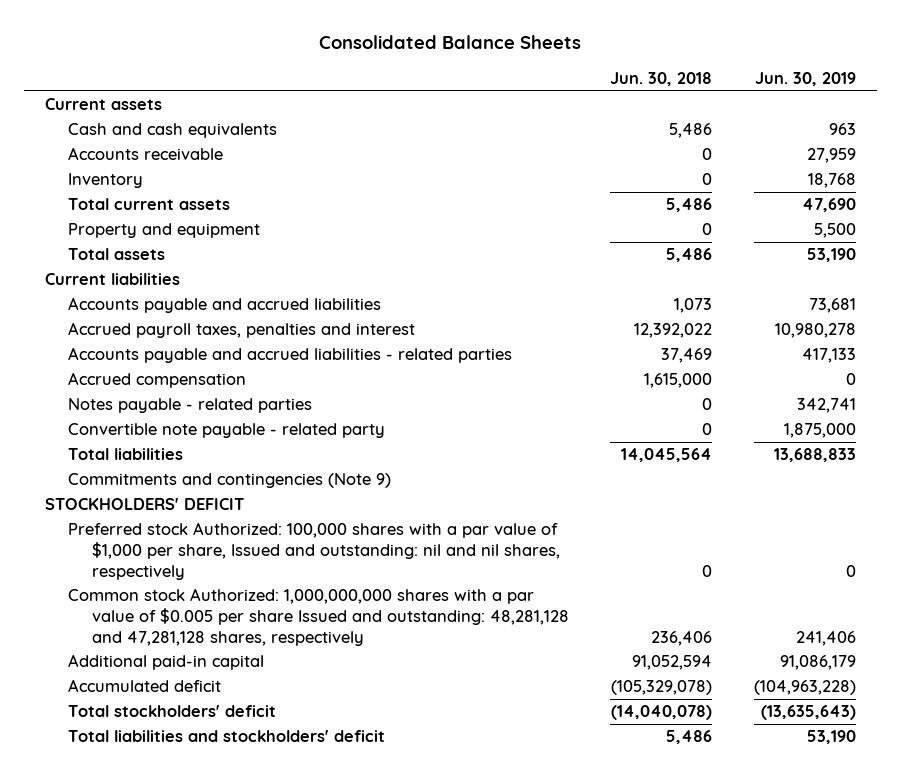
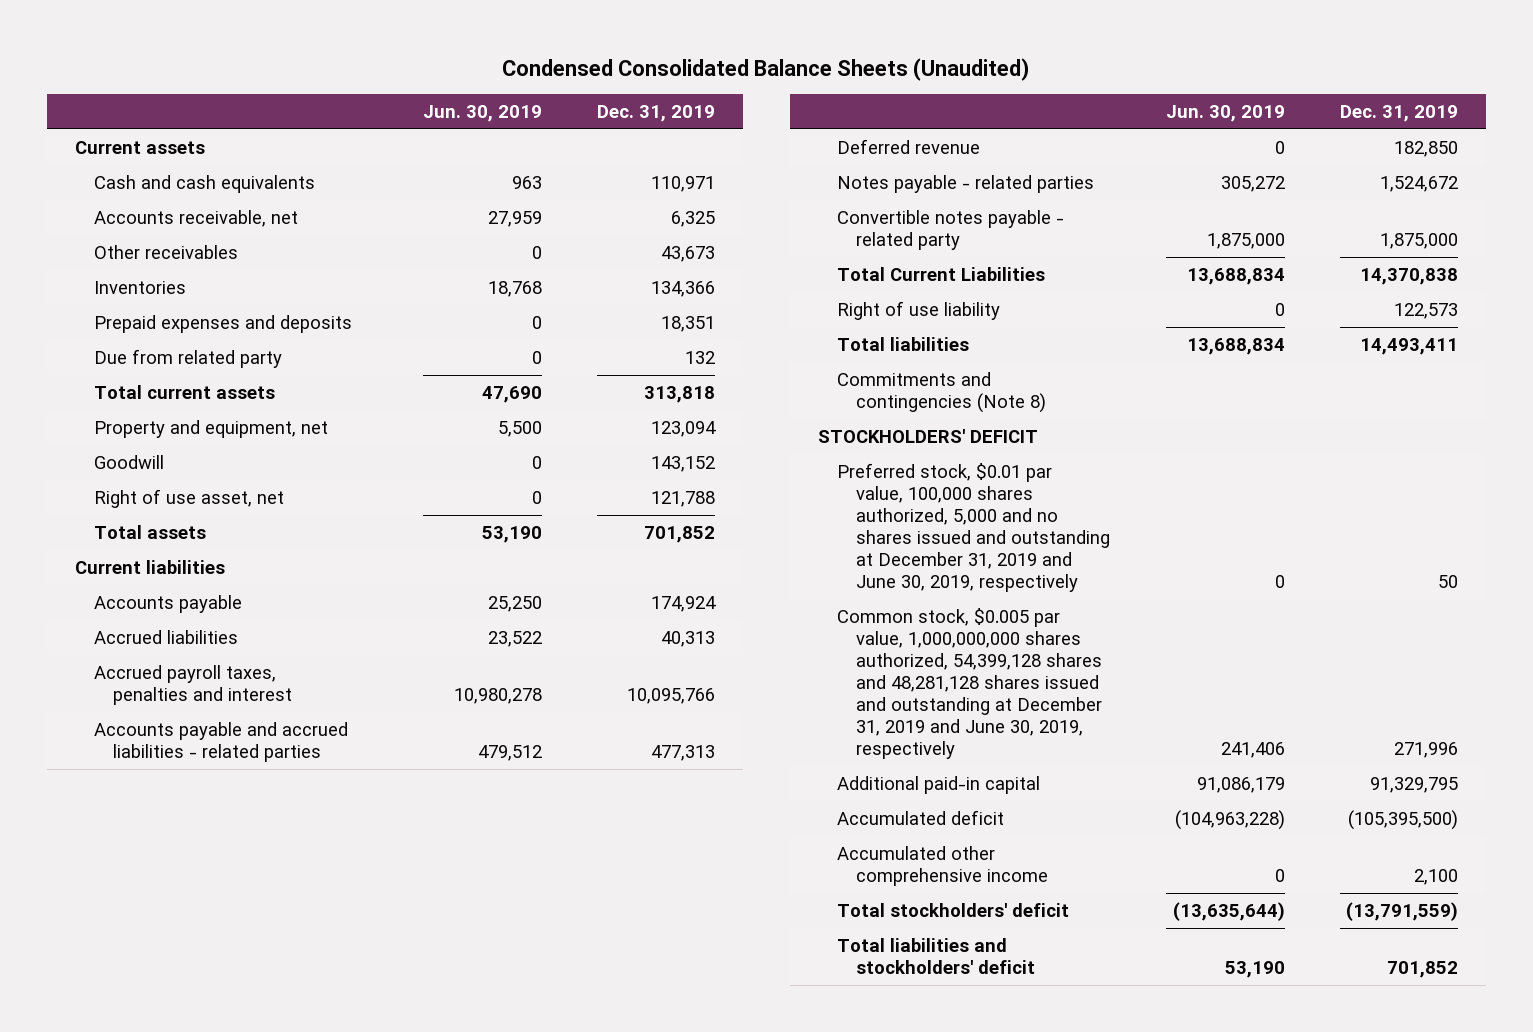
[319,35,582,50] Consolidated Balance Sheets -> [502,57,1030,81] Condensed Consolidated Balance Sheets (Unaudited)
[610,72,713,87] Jun. 30, 2018 -> none
none -> [597,105,716,123] Dec. 31, 2019
[68,147,224,161] Accounts receivable -> [93,209,298,227] Accounts receivable, net
none -> [93,244,238,259] Other receivables
[68,173,144,189] Inventory -> [93,280,186,294] Inventories
none -> [93,314,352,333] Prepaid expenses and deposits
none -> [93,348,282,368] Due from related party
[68,223,261,239] Property and equipment -> [93,419,328,438] Property and equipment, net
none -> [93,454,164,469] Goodwill
none -> [93,488,284,508] Right of use asset, net
[68,297,382,314] Accounts payable and accrued liabilities -> none
none -> [93,594,242,613] Accounts payable
none -> [93,629,238,644] Accrued liabilities
[68,372,247,389] Accrued compensation -> none
[801,348,856,364] 417,133 -> [477,744,542,761] 479,512
none -> [836,138,980,154] Deferred revenue
[796,398,856,414] 342,741 -> [1220,175,1285,192] 305,272
[68,423,386,439] Convertible note payable - related party -> [836,209,1064,250] Convertible notes payable - related party
none -> [836,266,1045,281] Total Current Liabilities
none -> [836,300,1000,320] Right of use liability
[773,448,856,463] 13,688,833 -> [1186,337,1285,355] 13,688,834
[68,473,392,489] Commitments and contingencies (Note 9) -> [836,371,1046,413] Commitments and contingencies (Note 8)
[68,522,560,580] Preferred stock Authorized: 100,000 shares with a par value of $1,000 per share, Issued and outstanding: nil and nil shares, respectively -> [836,462,1110,593] Preferred stock, $0.01 par value, 100,000 shares authorized, 5,000 and no shares issued and outstanding at December 31, 2019 and June 30, 2019, respectively
[68,588,569,646] Common stock Authorized: 1,000,000,000 shares with a par value of $0.005 per share Issued and outstanding: 48,281,128 and 47,281,128 shares, respectively -> [836,607,1102,760] Common stock, $0.005 par value, 1,000,000,000 shares authorized, 54,399,128 shares and 48,281,128 shares issued and outstanding at December 31, 2019 and June 30, 2019, respectively
none -> [836,845,1048,886] Accumulated other comprehensive income
[760,705,856,721] (13,635,643) -> [1172,901,1285,921] (13,635,644)

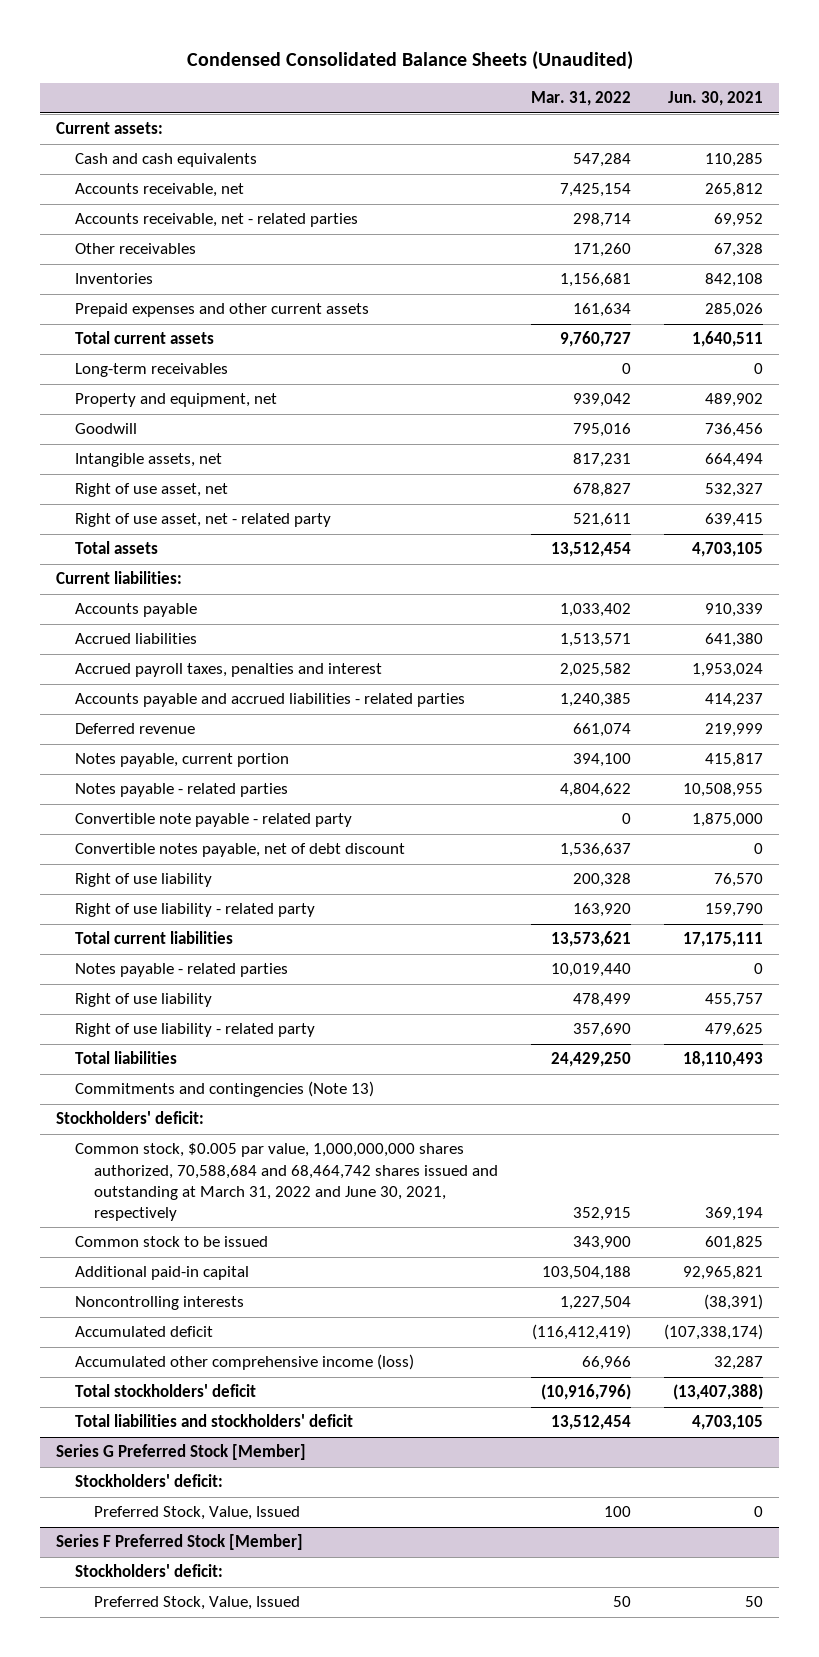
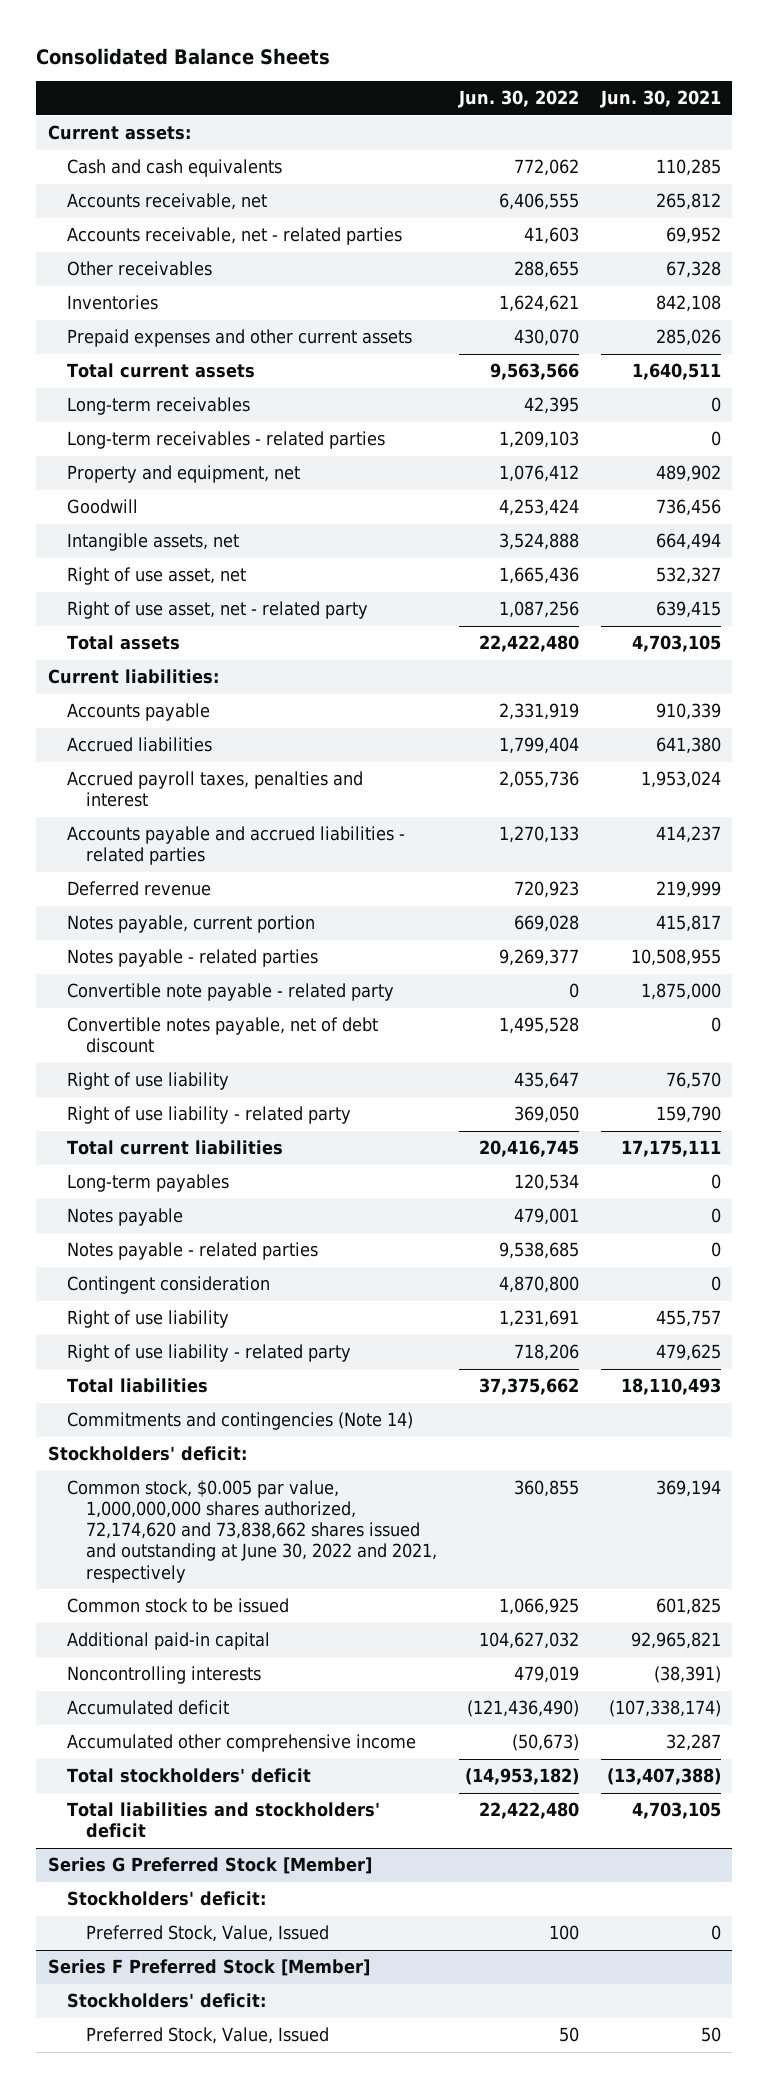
[186,51,633,71] Condensed Consolidated Balance Sheets (Unaudited) -> [36,47,331,65] Consolidated Balance Sheets
[530,91,631,107] Mar. 31, 2022 -> none
none -> [457,90,579,109] Jun. 30, 2022
none -> [66,431,385,450] Long-term receivables - related parties
none -> [66,1174,229,1193] Long-term payables
none -> [66,1208,183,1227] Notes payable
none -> [66,1276,270,1295] Contingent consideration
[75,1081,375,1098] Commitments and contingencies (Note 13) -> [66,1412,413,1431] Commitments and contingencies (Note 14)
[75,1143,498,1221] Common stock, $0.005 par value, 1,000,000,000 shares authorized, 70,588,684 and 68,464,742 shares issued and outstanding at March 31, 2022 and June 30, 2021, respectively -> [66,1480,437,1583] Common stock, $0.005 par value, 1,000,000,000 shares authorized, 72,174,620 and 73,838,662 shares issued and outstanding at June 30, 2022 and 2021, respectively
[75,1354,415,1371] Accumulated other comprehensive income (loss) -> [66,1734,416,1753] Accumulated other comprehensive income

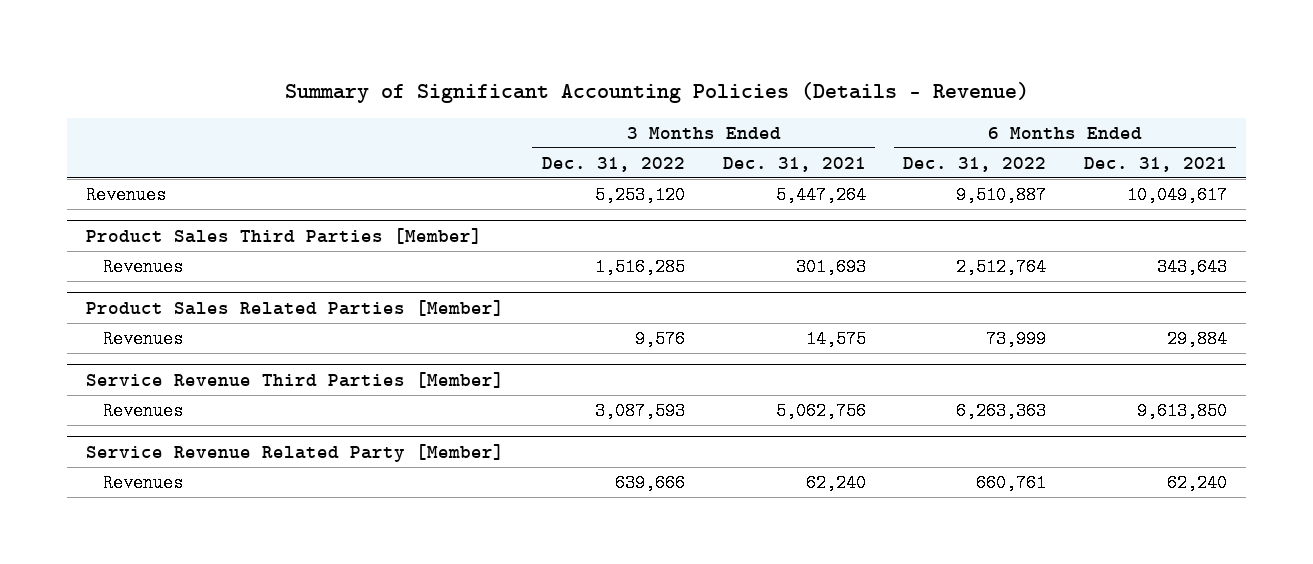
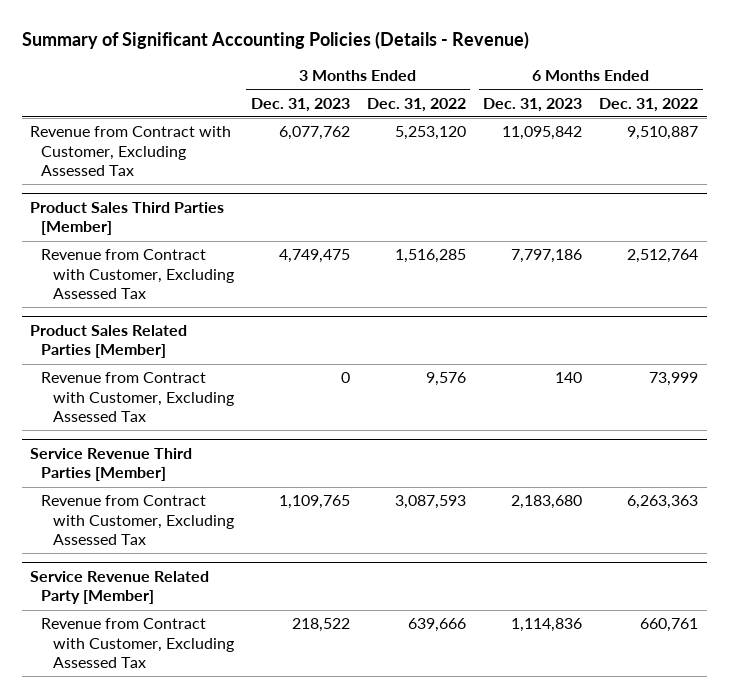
[722,156,866,172] Dec. 31, 2021 -> none
[1083,156,1227,172] Dec. 31, 2021 -> none
none -> [250,97,350,112] Dec. 31, 2023
none -> [483,97,583,112] Dec. 31, 2023
[86,185,167,204] Revenues -> [30,126,232,176] Revenue from Contract with Customer, Excluding Assessed Tax
[103,257,184,276] Revenues -> [41,249,234,299] Revenue from Contract with Customer, Excluding Assessed Tax
[103,329,184,348] Revenues -> [41,372,234,422] Revenue from Contract with Customer, Excluding Assessed Tax
[103,401,184,420] Revenues -> [41,495,234,545] Revenue from Contract with Customer, Excluding Assessed Tax
[103,473,184,492] Revenues -> [41,618,234,668] Revenue from Contract with Customer, Excluding Assessed Tax

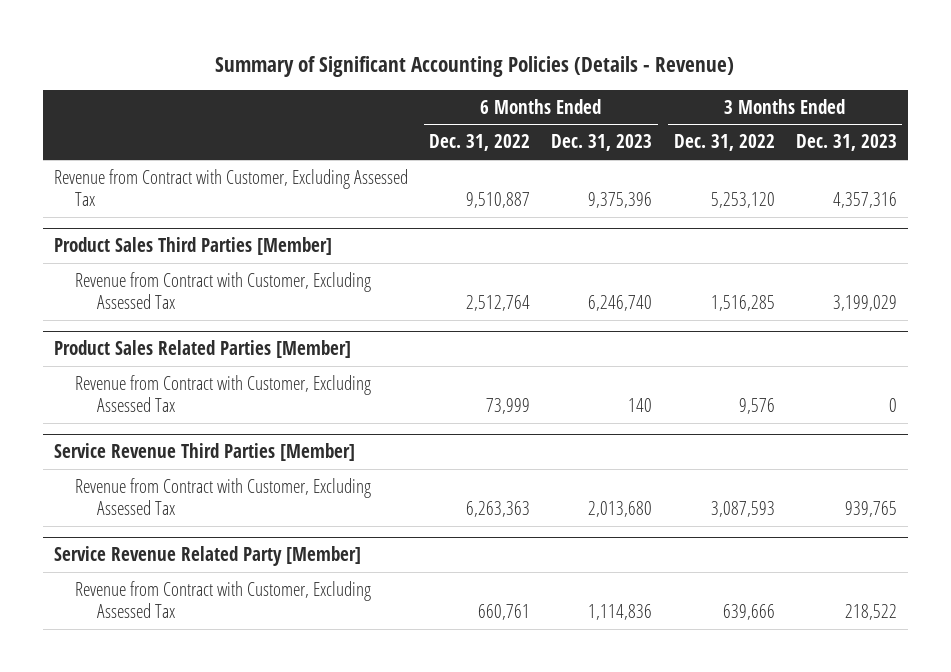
[278,126,350,141] 6,077,762 -> [833,192,898,209] 4,357,316
[502,126,583,141] 11,095,842 -> [588,192,653,209] 9,375,396
[278,249,350,264] 4,749,475 -> [833,295,898,312] 3,199,029
[511,249,583,264] 7,797,186 -> [588,295,653,312] 6,246,740
[278,495,350,510] 1,109,765 -> [845,501,898,518] 939,765
[511,495,583,510] 2,183,680 -> [588,501,653,518] 2,013,680

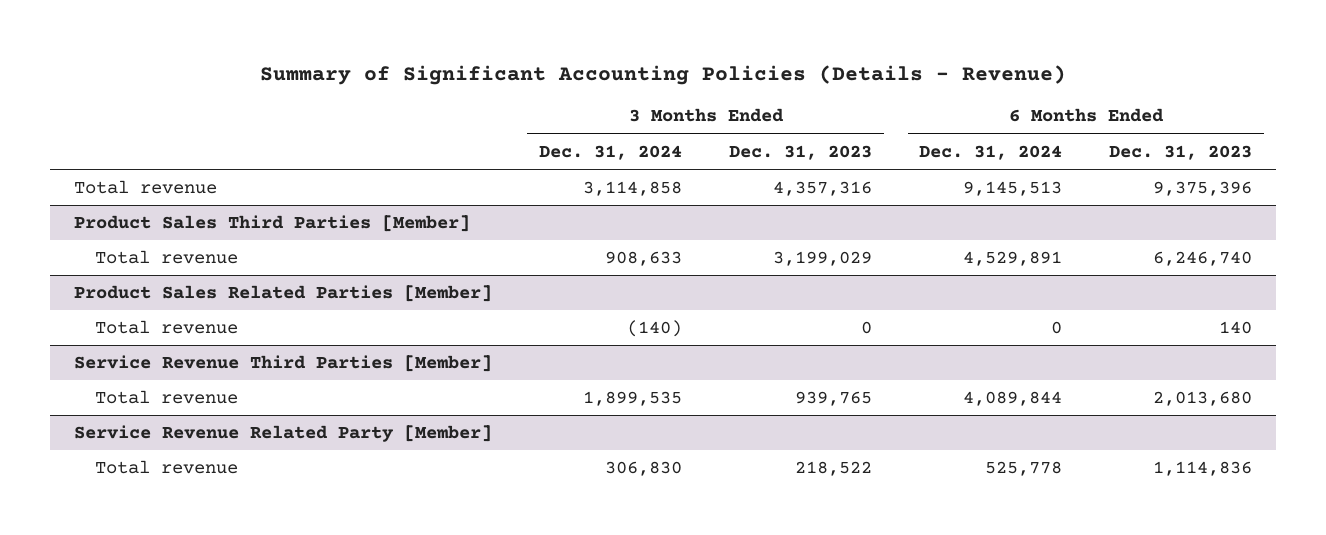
[429,134,531,152] Dec. 31, 2022 -> none
[673,134,775,152] Dec. 31, 2022 -> none
none -> [539,144,683,160] Dec. 31, 2024
none -> [919,144,1063,160] Dec. 31, 2024
[53,168,408,207] Revenue from Contract with Customer, Excluding Assessed Tax -> [73,180,217,195] Total revenue
[75,271,372,310] Revenue from Contract with Customer, Excluding Assessed Tax -> [94,250,238,265] Total revenue
[75,374,372,413] Revenue from Contract with Customer, Excluding Assessed Tax -> [94,320,238,335] Total revenue
[75,477,372,516] Revenue from Contract with Customer, Excluding Assessed Tax -> [94,390,238,405] Total revenue
[75,580,372,619] Revenue from Contract with Customer, Excluding Assessed Tax -> [94,460,238,475] Total revenue

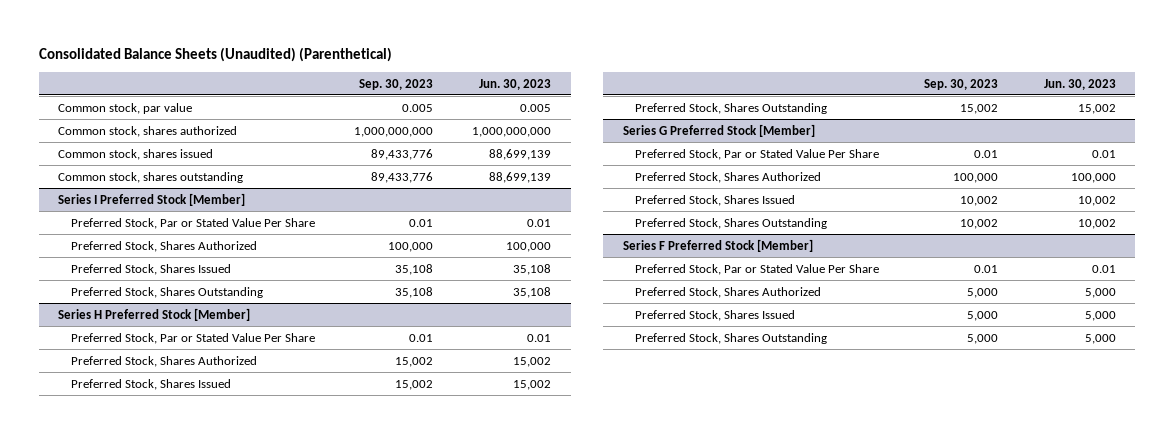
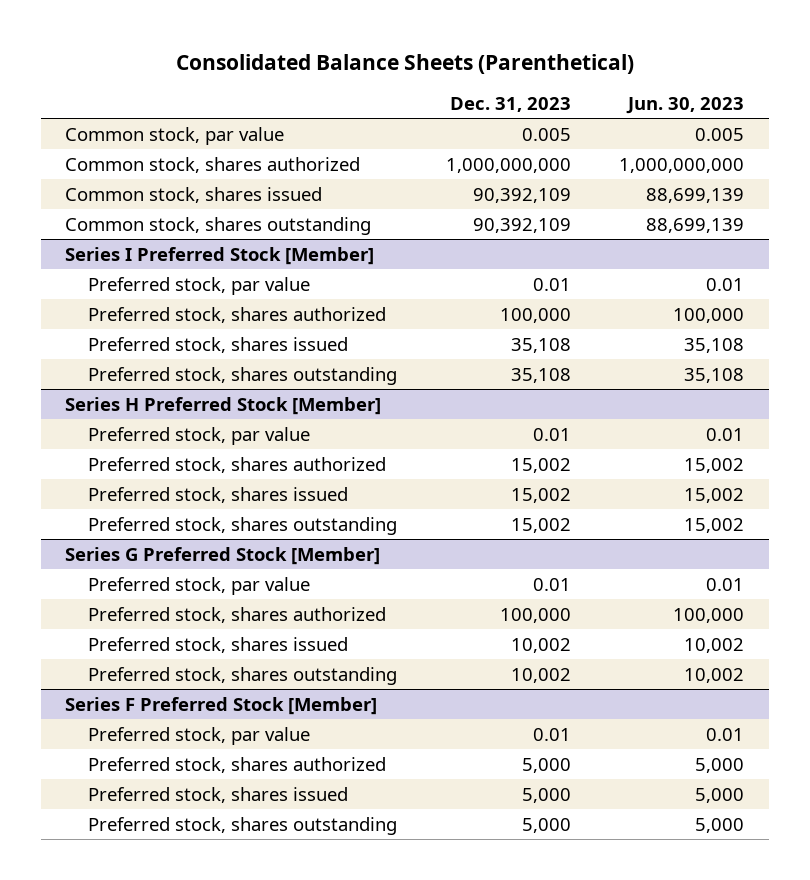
[38,47,392,63] Consolidated Balance Sheets (Unaudited) (Parenthetical) -> [175,53,634,74] Consolidated Balance Sheets (Parenthetical)
[358,78,433,90] Sep. 30, 2023 -> none
none -> [449,96,571,112] Dec. 31, 2023
[70,217,315,229] Preferred Stock, Par or Stated Value Per Share -> [88,276,311,295] Preferred stock, par value
[70,240,257,252] Preferred Stock, Shares Authorized -> [88,306,387,323] Preferred stock, shares authorized
[70,263,231,275] Preferred Stock, Shares Issued -> [88,336,349,353] Preferred stock, shares issued
[70,286,263,298] Preferred Stock, Shares Outstanding -> [88,366,398,385] Preferred stock, shares outstanding
[70,332,315,344] Preferred Stock, Par or Stated Value Per Share -> [88,426,311,445] Preferred stock, par value
[70,355,257,367] Preferred Stock, Shares Authorized -> [88,456,387,473] Preferred stock, shares authorized
[70,378,231,390] Preferred Stock, Shares Issued -> [88,486,349,503] Preferred stock, shares issued
[635,102,828,114] Preferred Stock, Shares Outstanding -> [88,516,398,535] Preferred stock, shares outstanding
[635,148,880,160] Preferred Stock, Par or Stated Value Per Share -> [88,576,311,595] Preferred stock, par value
[635,171,822,183] Preferred Stock, Shares Authorized -> [88,606,387,623] Preferred stock, shares authorized
[635,194,796,206] Preferred Stock, Shares Issued -> [88,636,349,653] Preferred stock, shares issued
[635,217,828,229] Preferred Stock, Shares Outstanding -> [88,666,398,685] Preferred stock, shares outstanding
[635,263,880,275] Preferred Stock, Par or Stated Value Per Share -> [88,726,311,745] Preferred stock, par value
[635,286,822,298] Preferred Stock, Shares Authorized -> [88,756,387,773] Preferred stock, shares authorized
[635,309,796,321] Preferred Stock, Shares Issued -> [88,786,349,803] Preferred stock, shares issued
[635,332,828,344] Preferred Stock, Shares Outstanding -> [88,816,398,835] Preferred stock, shares outstanding

